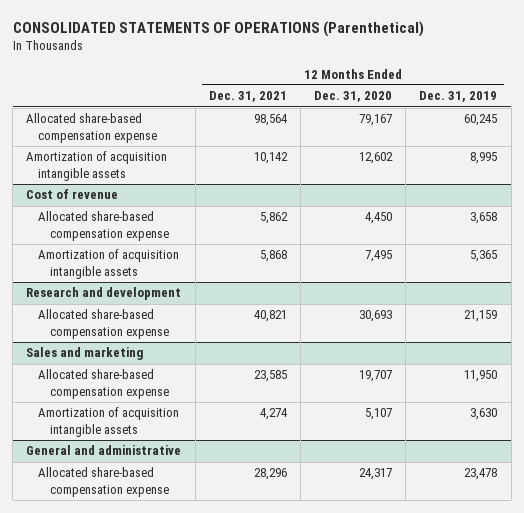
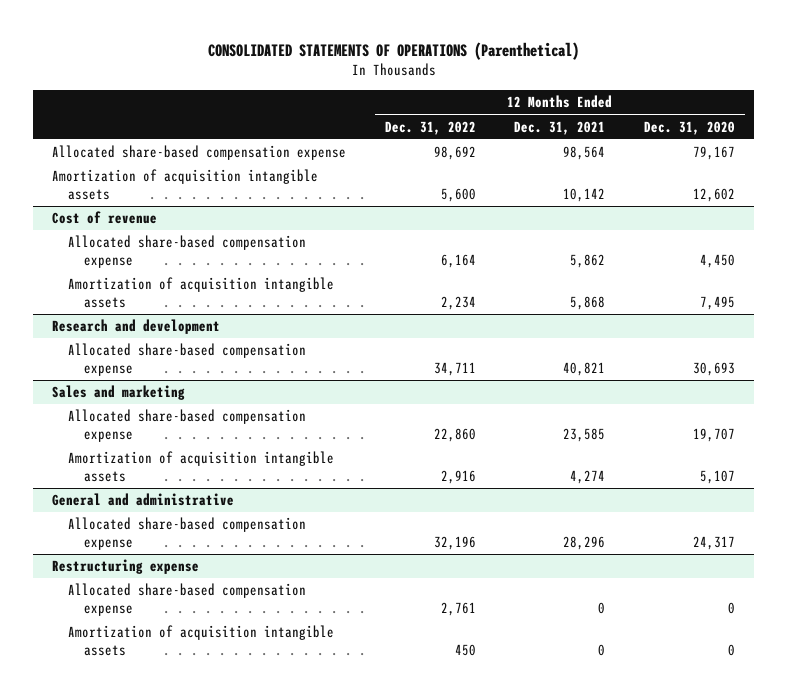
[419,91,498,103] Dec. 31, 2019 -> none
none -> [384,120,476,135] Dec. 31, 2022
none -> [52,559,200,575] Restructuring expense
none -> [68,583,307,617] Allocated share-based compensation expense
none -> [68,625,335,657] Amortization of acquisition intangible assets

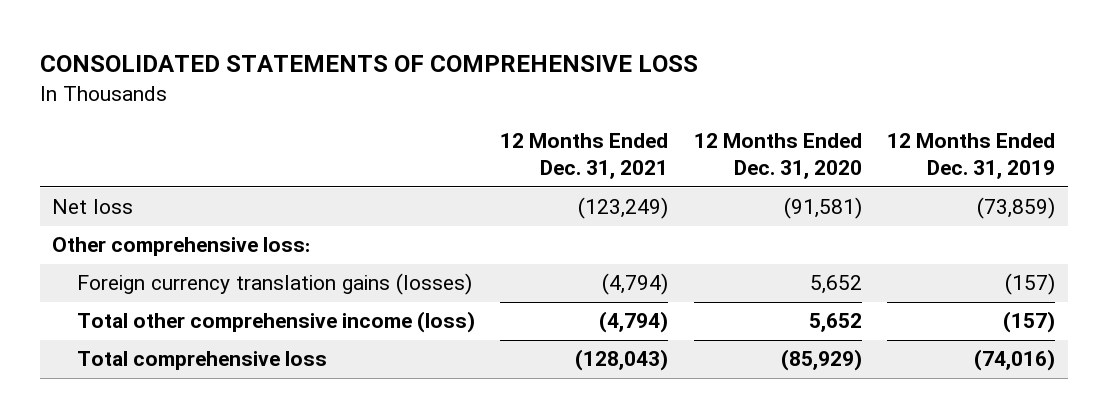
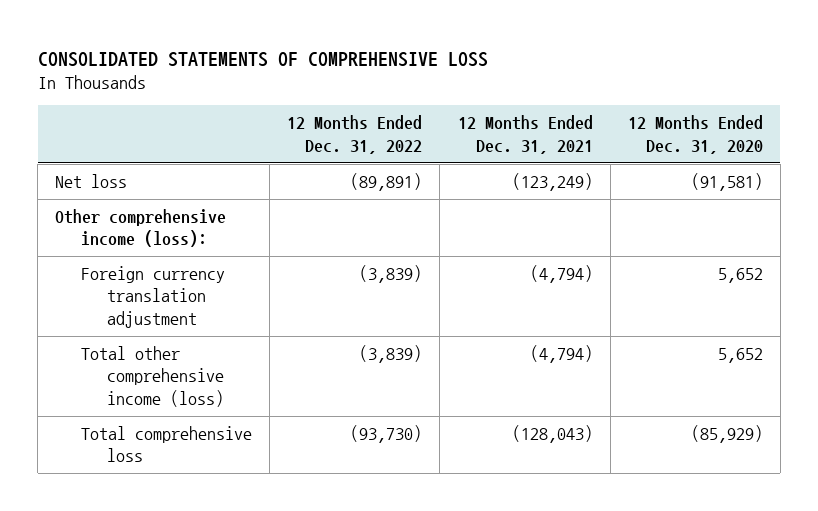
[887,133,1056,180] 12 Months Ended Dec. 31, 2019 -> none
none -> [287,115,423,154] 12 Months Ended Dec. 31, 2022
[52,237,311,257] Other comprehensive loss: -> [55,209,227,248] Other comprehensive income (loss):
[76,273,472,296] Foreign currency translation gains (losses) -> [81,266,226,328] Foreign currency translation adjustment

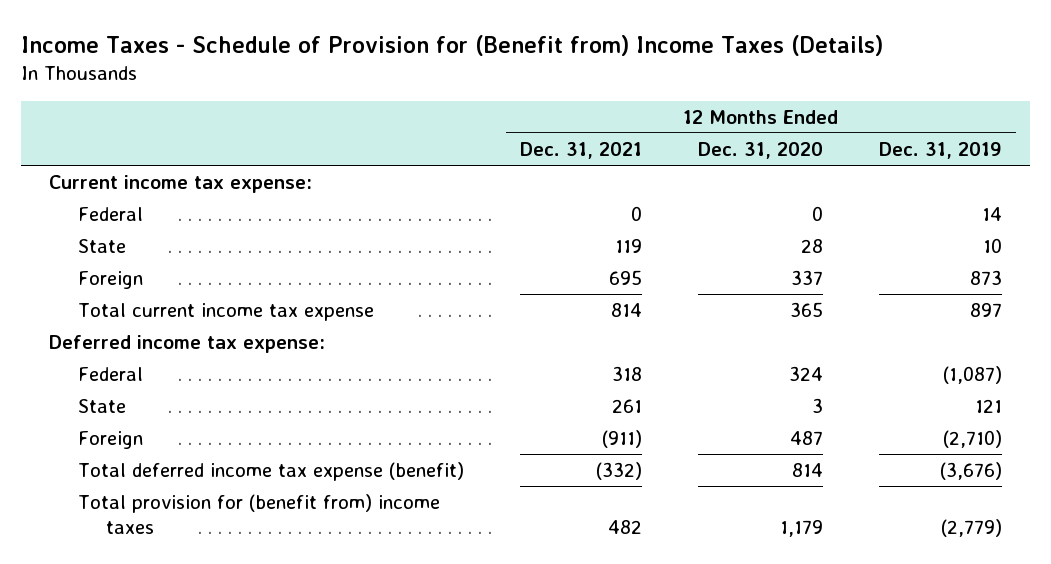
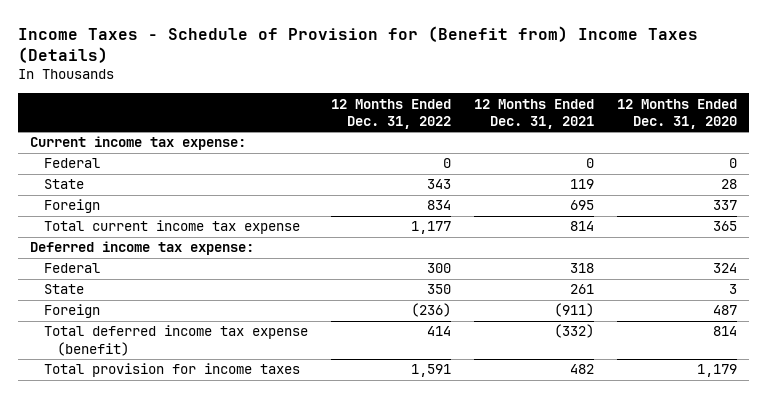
[879,141,1003,159] Dec. 31, 2019 -> none
none -> [330,98,451,129] 12 Months Ended Dec. 31, 2022
[77,494,440,534] Total provision for (benefit from) income taxes -> [43,363,300,378] Total provision for income taxes

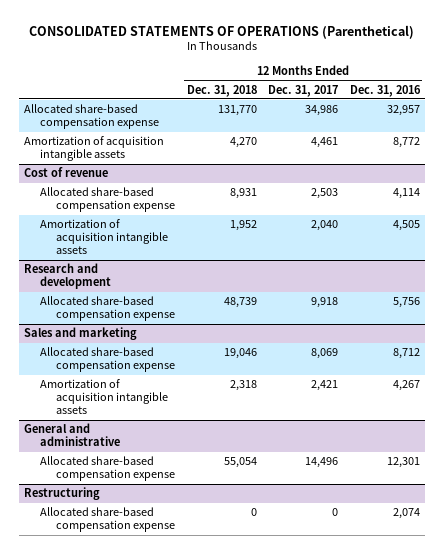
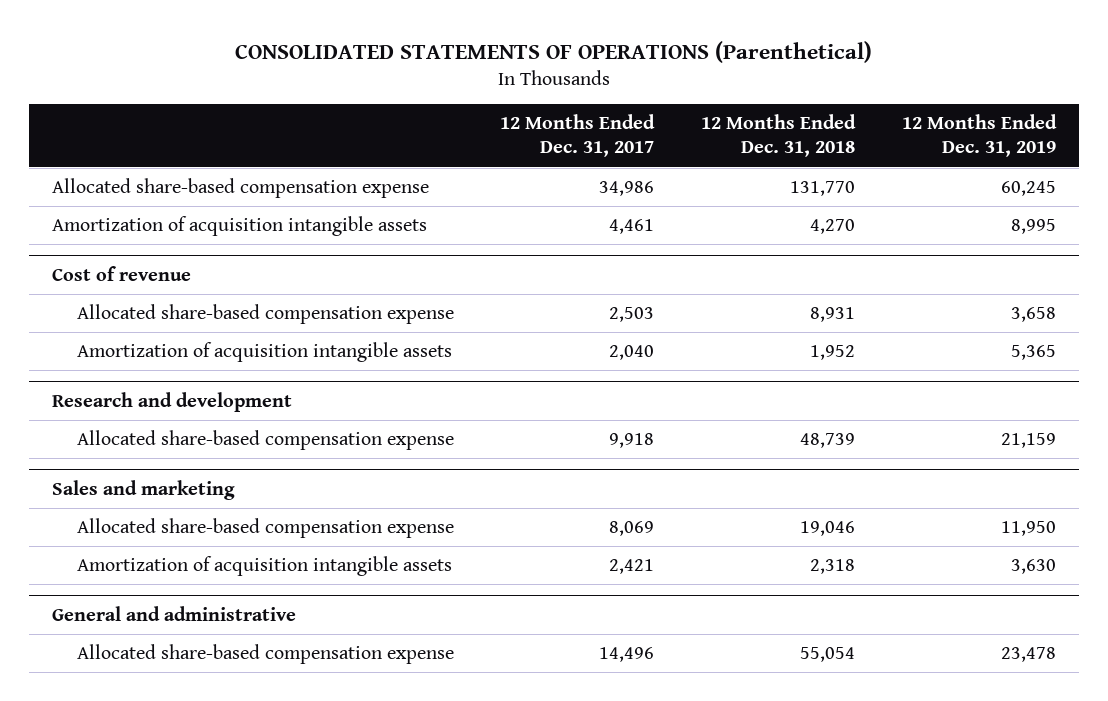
[349,84,421,97] Dec. 31, 2016 -> none
none -> [901,114,1057,158] 12 Months Ended Dec. 31, 2019
[24,487,101,501] Restructuring -> none
[40,507,176,533] Allocated share-based compensation expense -> none

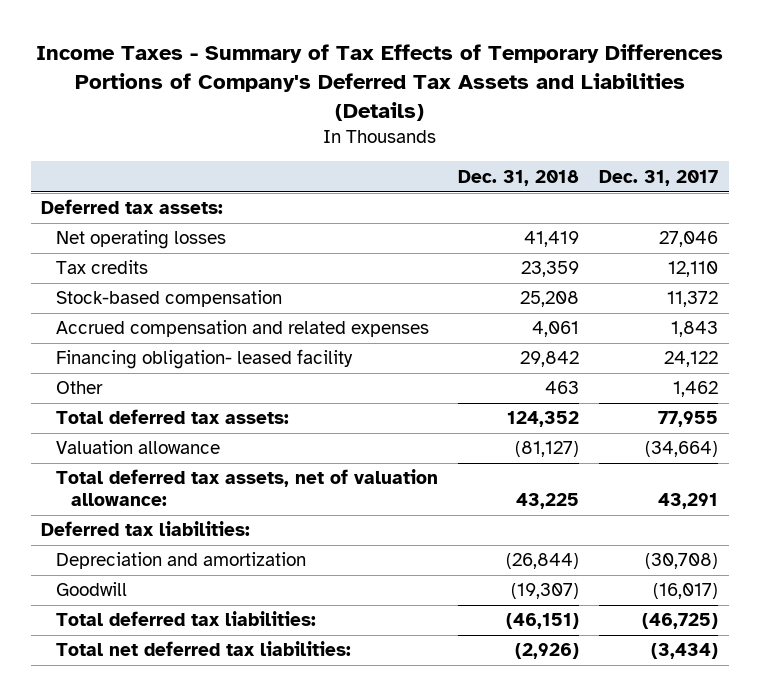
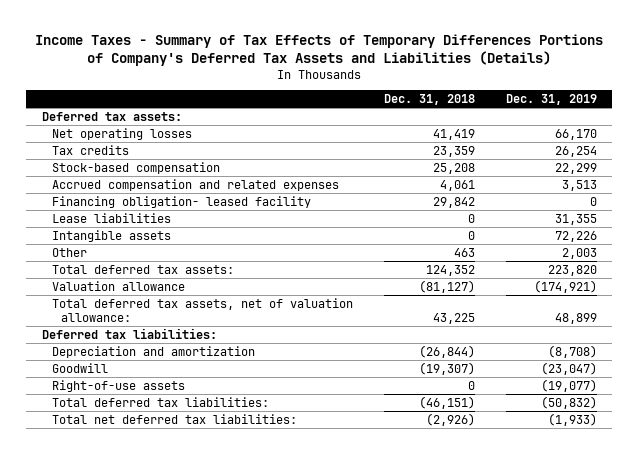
[599,169,719,186] Dec. 31, 2017 -> none
none -> [505,94,597,106] Dec. 31, 2019
none -> [51,212,171,223] Lease liabilities
none -> [51,229,171,242] Intangible assets
none -> [51,379,185,392] Right-of-use assets

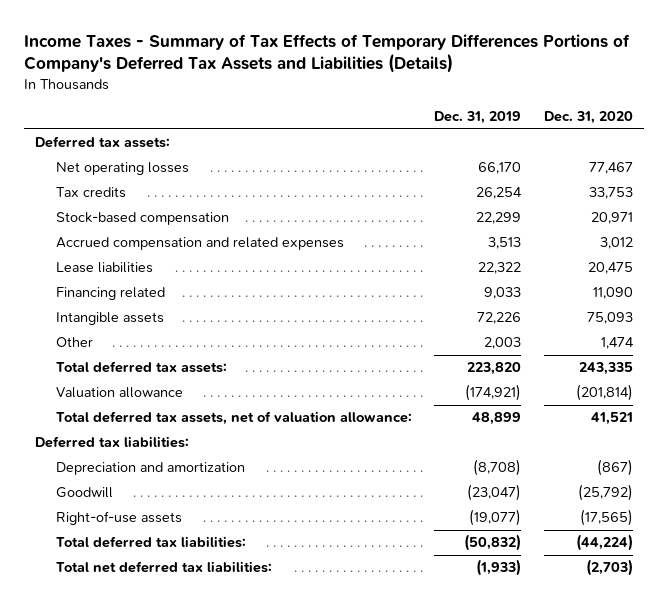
[383,94,475,106] Dec. 31, 2018 -> none
none -> [543,111,633,125] Dec. 31, 2020
[51,195,311,208] Financing obligation- leased facility -> none
[554,213,597,225] 31,355 -> [478,262,522,275] 22,322
none -> [55,287,165,301] Financing related

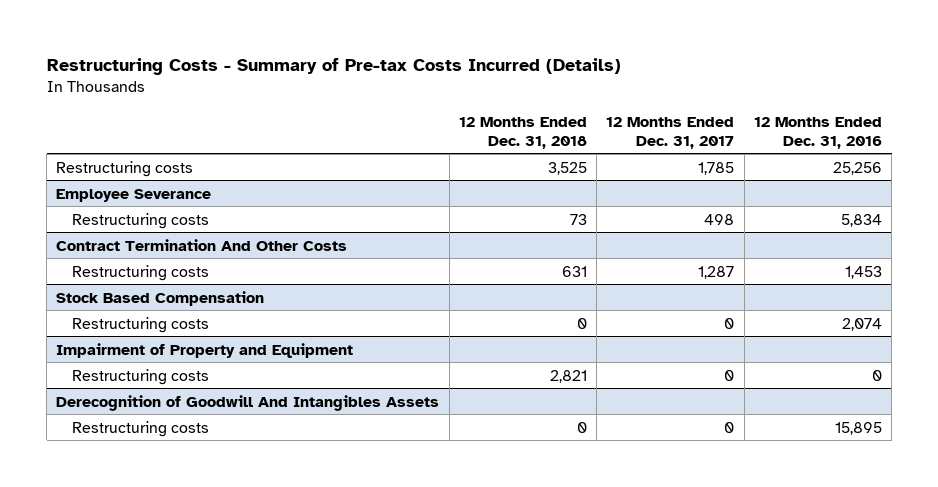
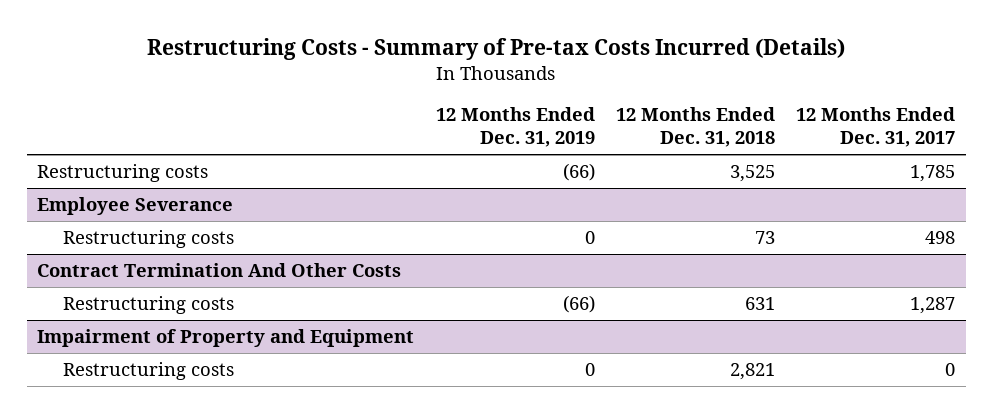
[753,116,882,149] 12 Months Ended Dec. 31, 2016 -> none
none -> [435,107,595,148] 12 Months Ended Dec. 31, 2019
[56,290,265,306] Stock Based Compensation -> none
[72,316,210,333] Restructuring costs -> none
[56,394,440,411] Derecognition of Goodwill And Intangibles Assets -> none
[72,420,210,437] Restructuring costs -> none

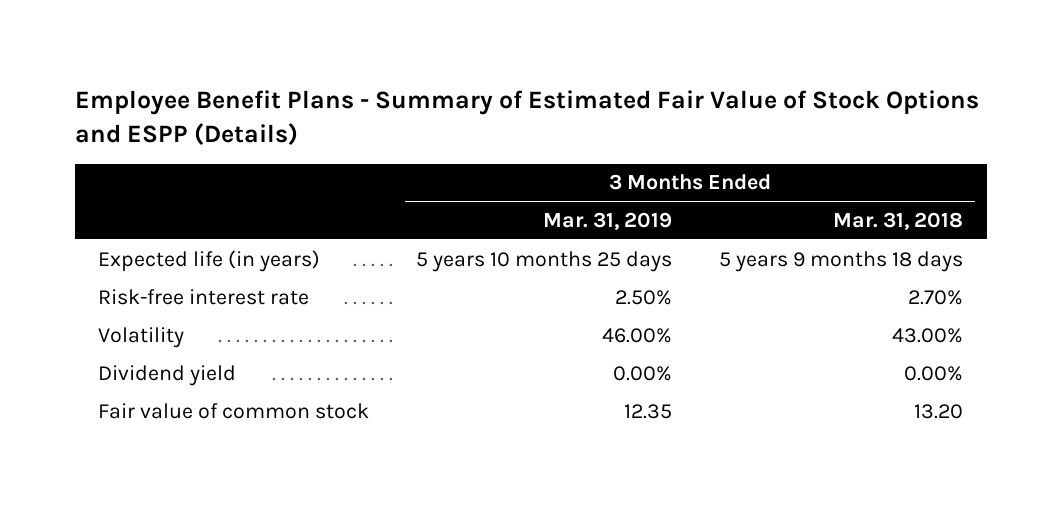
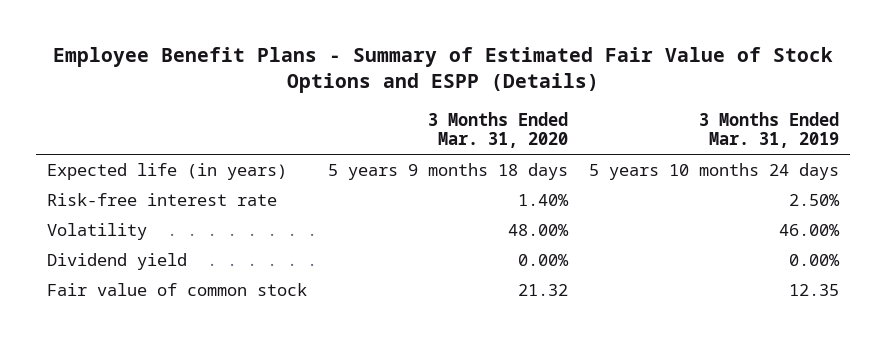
[833,211,964,230] Mar. 31, 2018 -> none
none -> [428,112,569,149] 3 Months Ended Mar. 31, 2020
[416,250,673,272] 5 years 10 months 25 days -> [589,163,840,181] 5 years 10 months 24 days

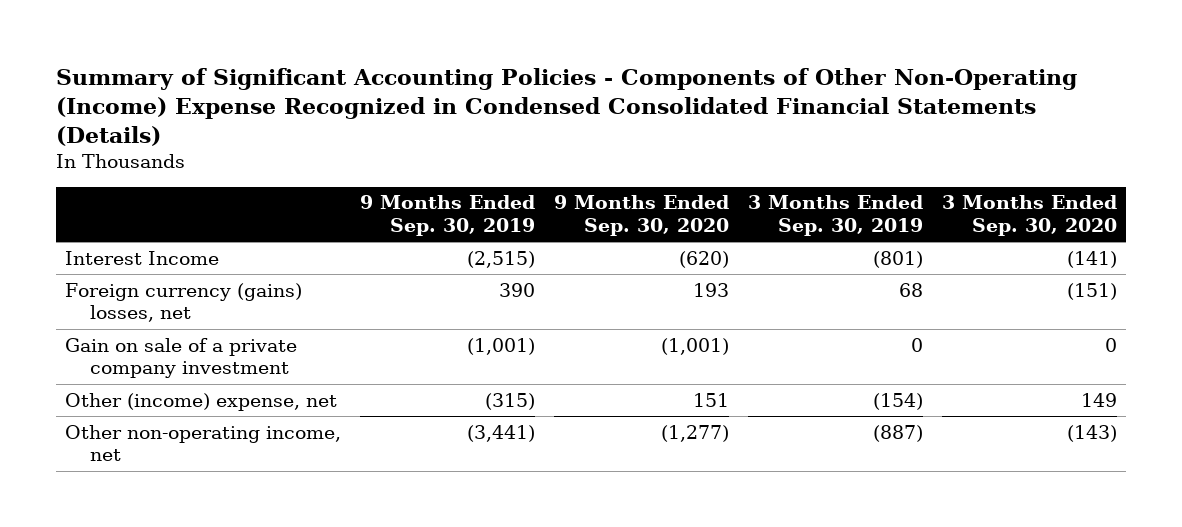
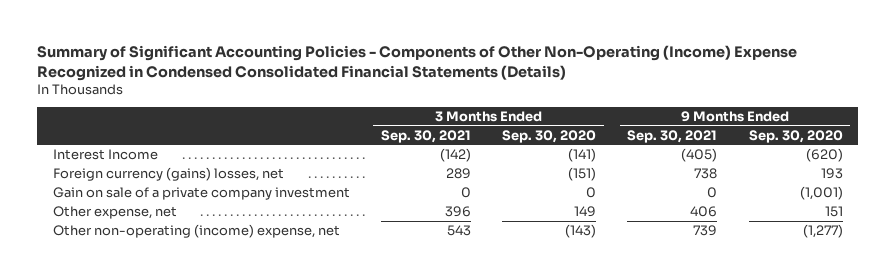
[360,195,536,237] 9 Months Ended Sep. 30, 2019 -> none
[747,195,923,237] 3 Months Ended Sep. 30, 2019 -> none
none -> [380,129,471,143] Sep. 30, 2021
none -> [627,129,718,143] Sep. 30, 2021
[65,392,338,411] Other (income) expense, net -> [52,205,177,219] Other expense, net
[65,424,342,462] Other non-operating income, net -> [52,223,340,238] Other non-operating (income) expense, net

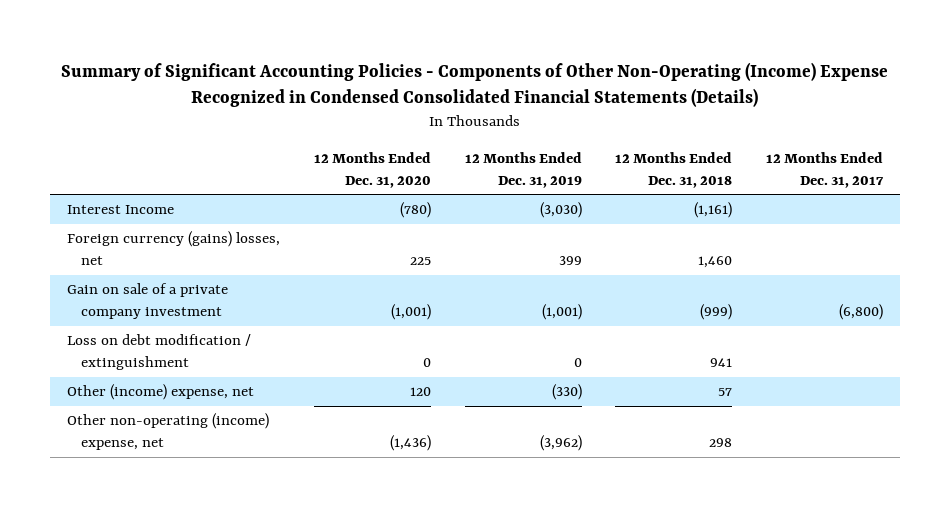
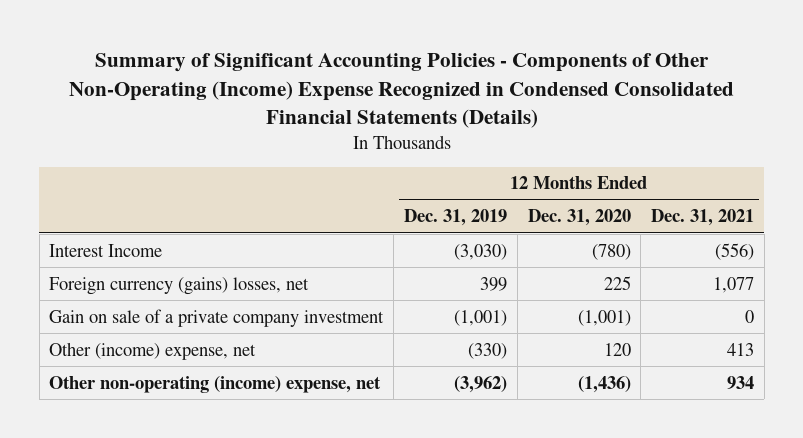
[615,151,733,188] 12 Months Ended Dec. 31, 2018 -> none
[766,151,885,188] 12 Months Ended Dec. 31, 2017 -> none
none -> [651,209,755,227] Dec. 31, 2021
[67,334,252,371] Loss on debt modification / extinguishment -> none

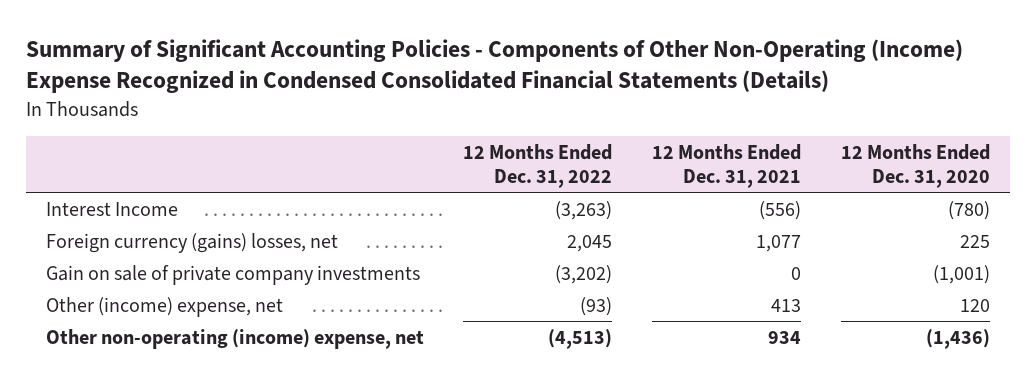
[403,209,507,227] Dec. 31, 2019 -> none
none -> [463,143,613,188] 12 Months Ended Dec. 31, 2022
[49,308,385,327] Gain on sale of a private company investment -> [45,264,420,285] Gain on sale of private company investments

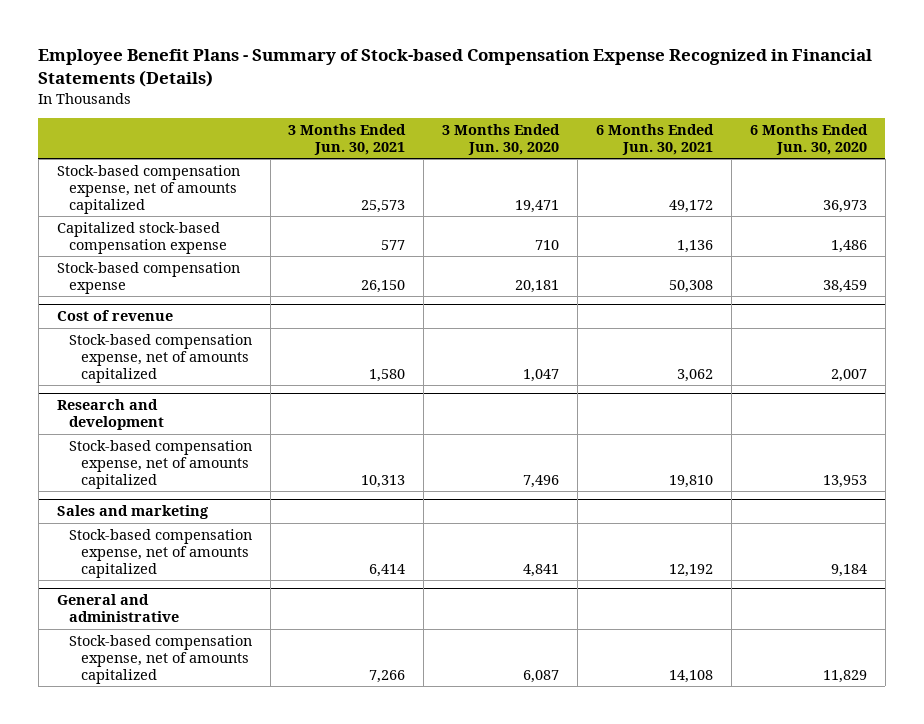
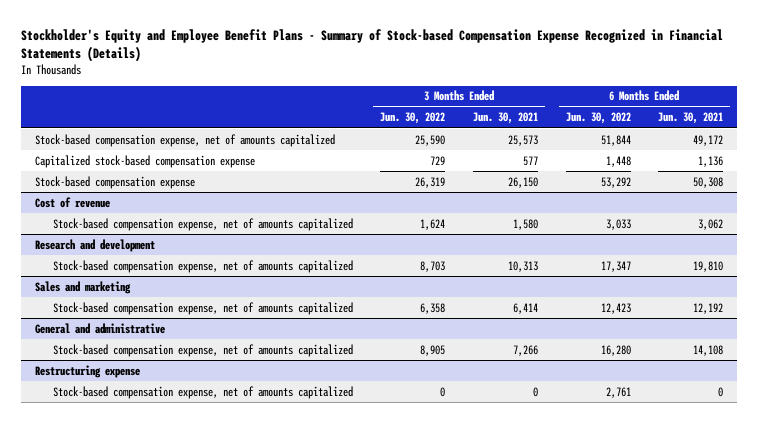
[38,49,873,87] Employee Benefit Plans - Summary of Stock-based Compensation Expense Recognized in Financial Statements (Details) -> [21,28,724,62] Stockholder's Equity and Employee Benefit Plans - Summary of Stock-based Compensation Expense Recognized in Financial Statements (Details)
[442,124,561,156] 3 Months Ended Jun. 30, 2020 -> none
[749,124,868,156] 6 Months Ended Jun. 30, 2020 -> none
none -> [380,112,446,125] Jun. 30, 2022
none -> [565,112,631,125] Jun. 30, 2022
none -> [35,364,141,378] Restructuring expense
none -> [52,385,353,399] Stock-based compensation expense, net of amounts capitalized

